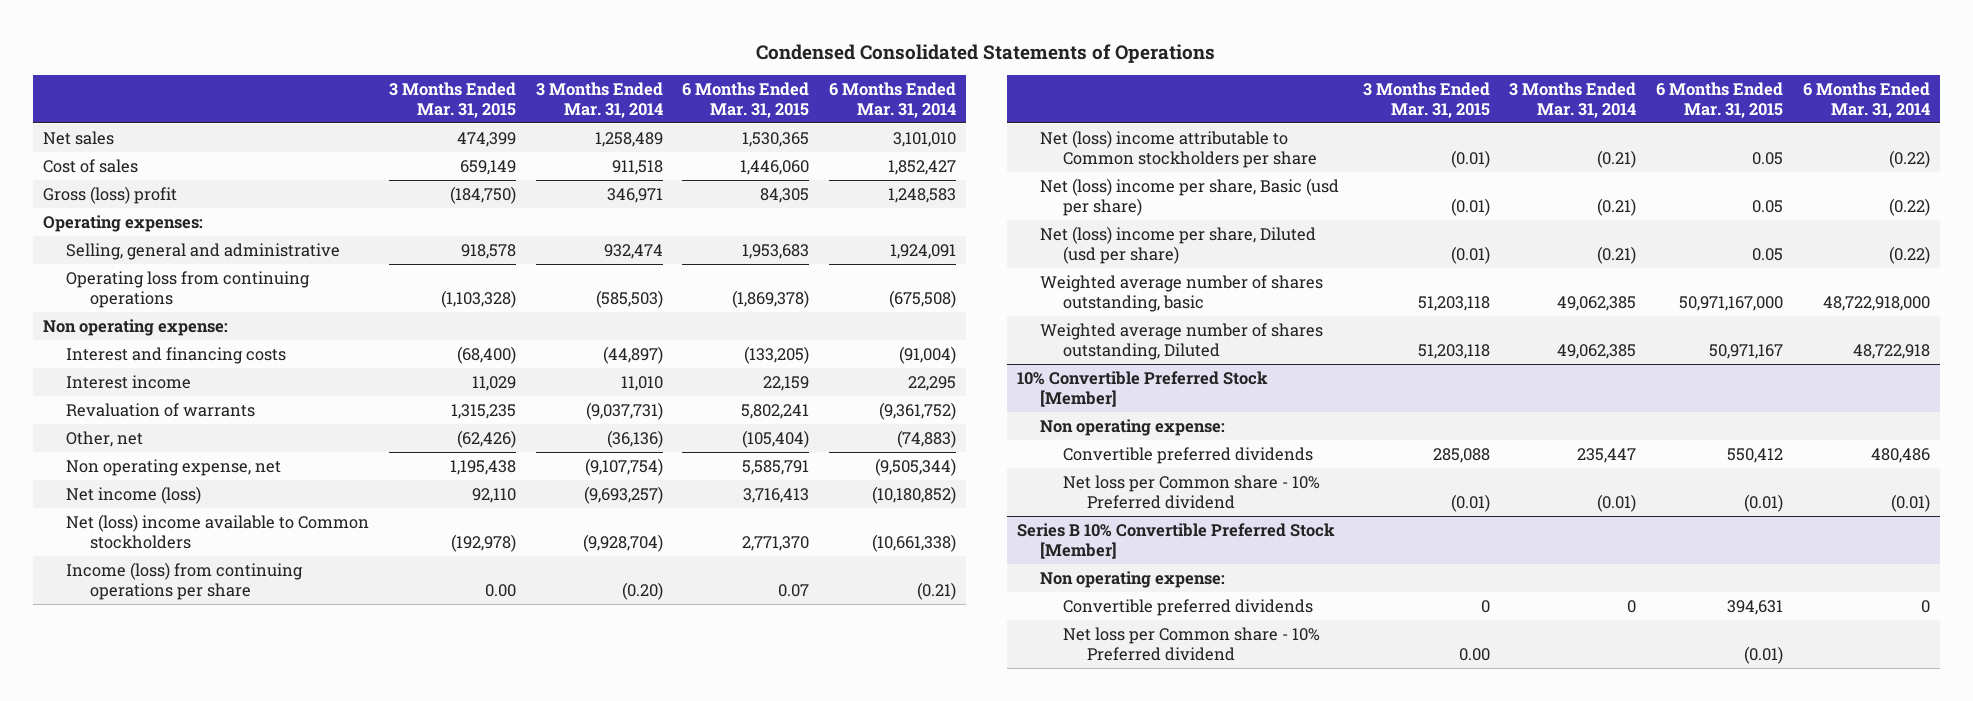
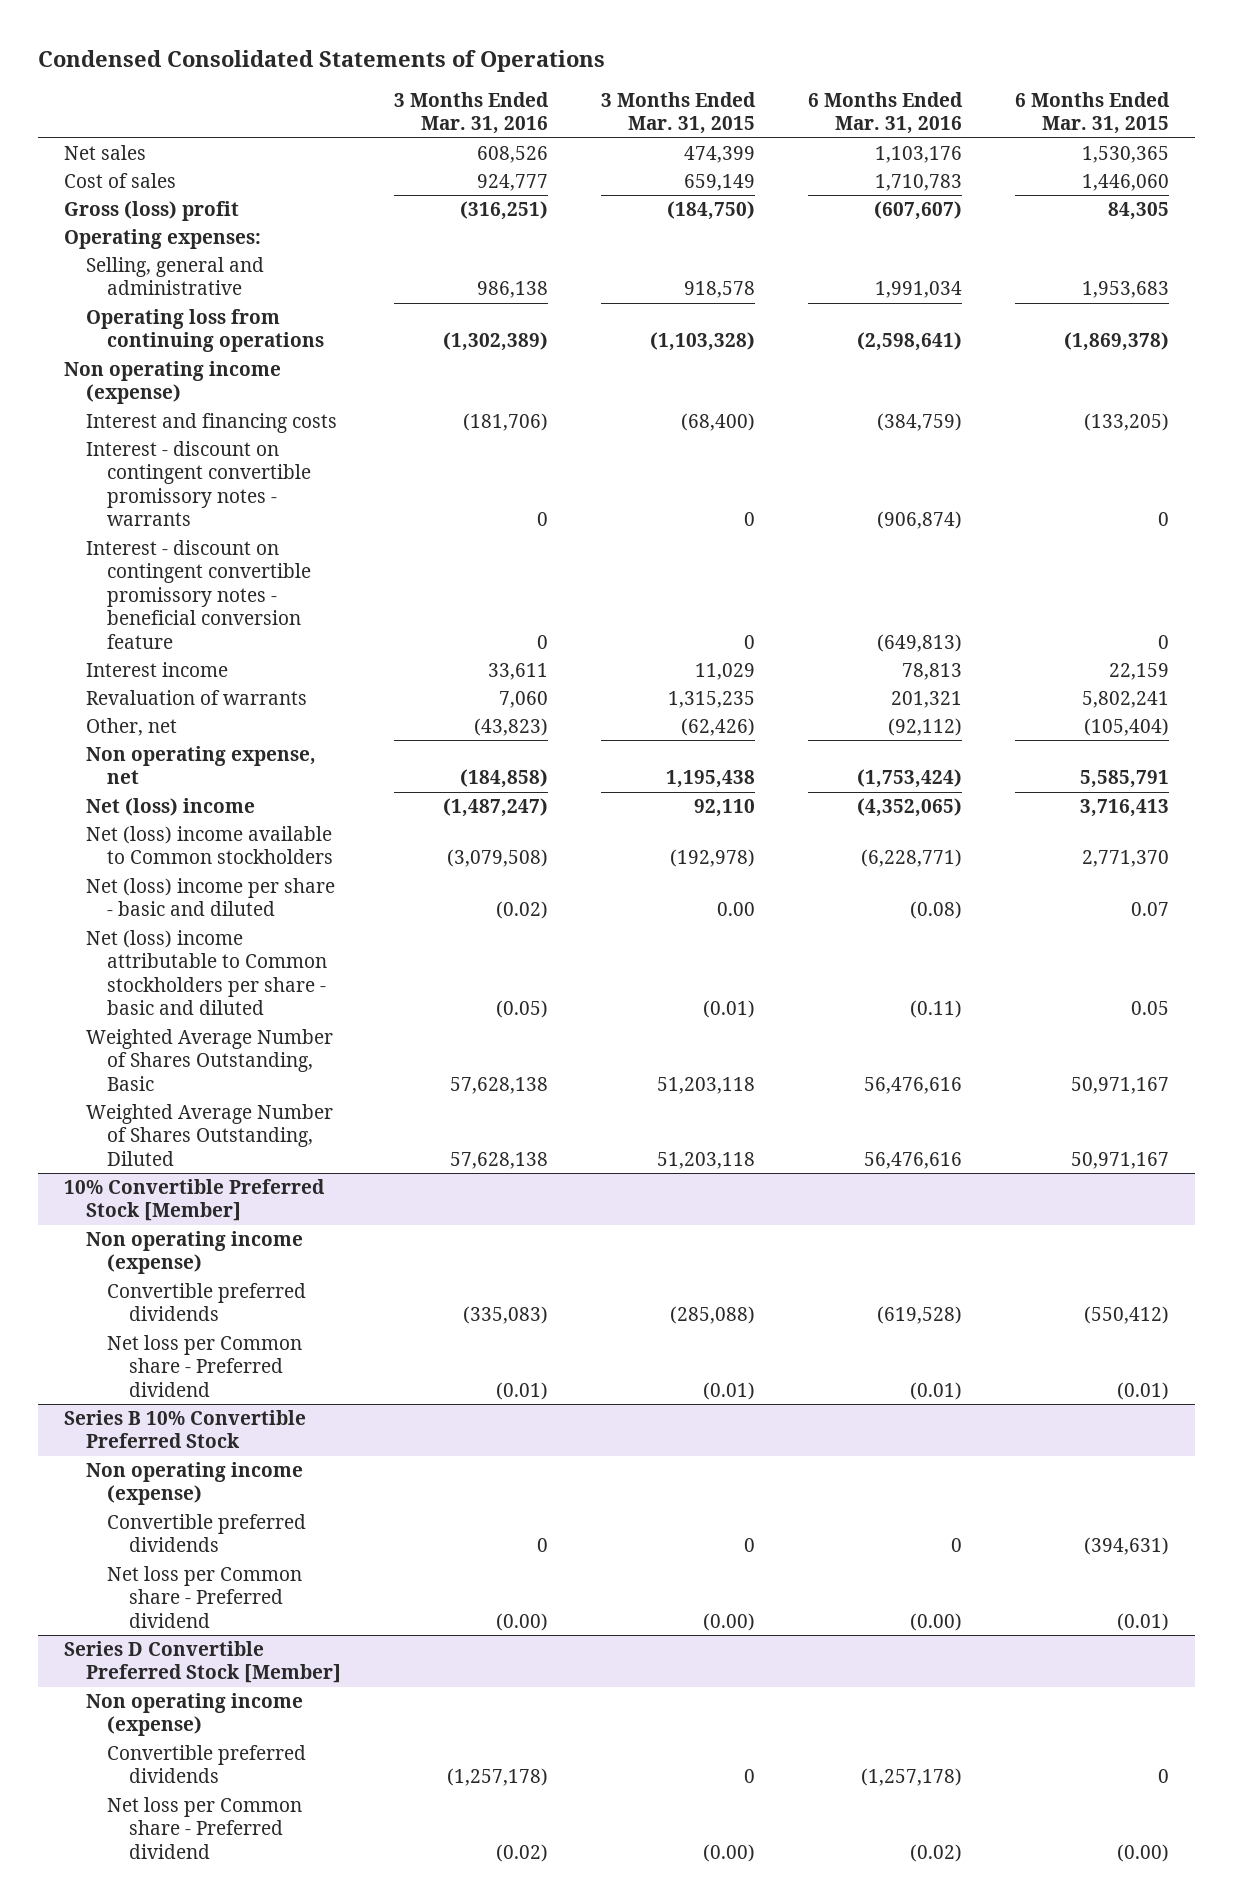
[535,81,663,118] 3 Months Ended Mar. 31, 2014 -> none
[829,81,957,118] 6 Months Ended Mar. 31, 2014 -> none
none -> [393,91,549,135] 3 Months Ended Mar. 31, 2016
none -> [807,91,963,135] 6 Months Ended Mar. 31, 2016
[43,318,229,336] Non operating expense: -> [64,360,282,405] Non operating income (expense)
none -> [85,440,312,527] Interest - discount on contingent convertible promissory notes - warrants
none -> [85,539,312,649] Interest - discount on contingent convertible promissory notes - beneficial conversion feature
[66,485,202,504] Net income (loss) -> [85,797,255,816] Net (loss) income
[1040,177,1340,216] Net (loss) income per share, Basic (usd per share) -> none
[1040,225,1317,264] Net (loss) income per share, Diluted (usd per share) -> none
[66,561,304,600] Income (loss) from continuing operations per share -> [85,877,335,917] Net (loss) income per share - basic and diluted
[1040,129,1318,168] Net (loss) income attributable to Common stockholders per share -> [85,929,328,1016] Net (loss) income attributable to Common stockholders per share - basic and diluted
[1040,274,1324,312] Weighted average number of shares outstanding, basic -> [85,1028,333,1091] Weighted Average Number of Shares Outstanding, Basic
[1679,295,1784,311] 50,971,167,000 -> [1070,1076,1169,1094] 50,971,167
[1040,322,1324,360] Weighted average number of shares outstanding, Diluted -> [85,1103,333,1166] Weighted Average Number of Shares Outstanding, Diluted
[1040,418,1226,436] Non operating expense: -> [85,1230,303,1275] Non operating income (expense)
[1432,447,1490,463] 285,088 -> [669,1306,755,1325] (285,088)
[1727,447,1784,463] 550,412 -> [1083,1306,1169,1325] (550,412)
[1063,474,1321,509] Net loss per Common share - 10% Preferred dividend -> [107,1334,303,1397] Net loss per Common share - Preferred dividend
[1016,522,1335,559] Series B 10% Convertible Preferred Stock [Member] -> [64,1409,307,1449] Series B 10% Convertible Preferred Stock
[1040,570,1226,588] Non operating expense: -> [85,1461,303,1506] Non operating income (expense)
[1727,599,1784,615] 394,631 -> [1083,1537,1169,1556] (394,631)
[1063,626,1321,661] Net loss per Common share - 10% Preferred dividend -> [107,1565,303,1628] Net loss per Common share - Preferred dividend
[1458,647,1490,661] 0.00 -> [702,1612,755,1631] (0.00)
none -> [64,1640,341,1684] Series D Convertible Preferred Stock [Member]
none -> [85,1692,303,1737] Non operating income (expense)
none -> [107,1744,307,1784] Convertible preferred dividends
none -> [107,1796,303,1859] Net loss per Common share - Preferred dividend

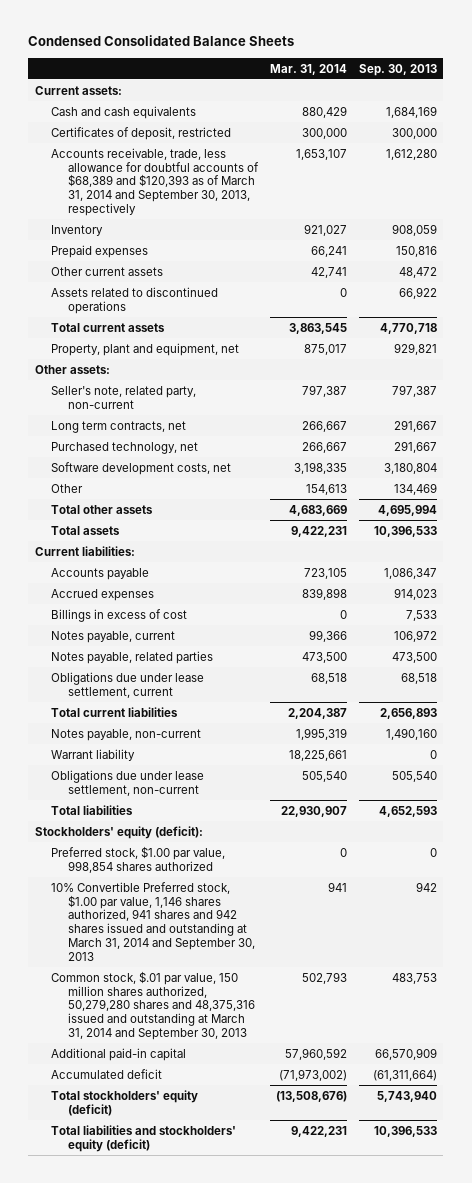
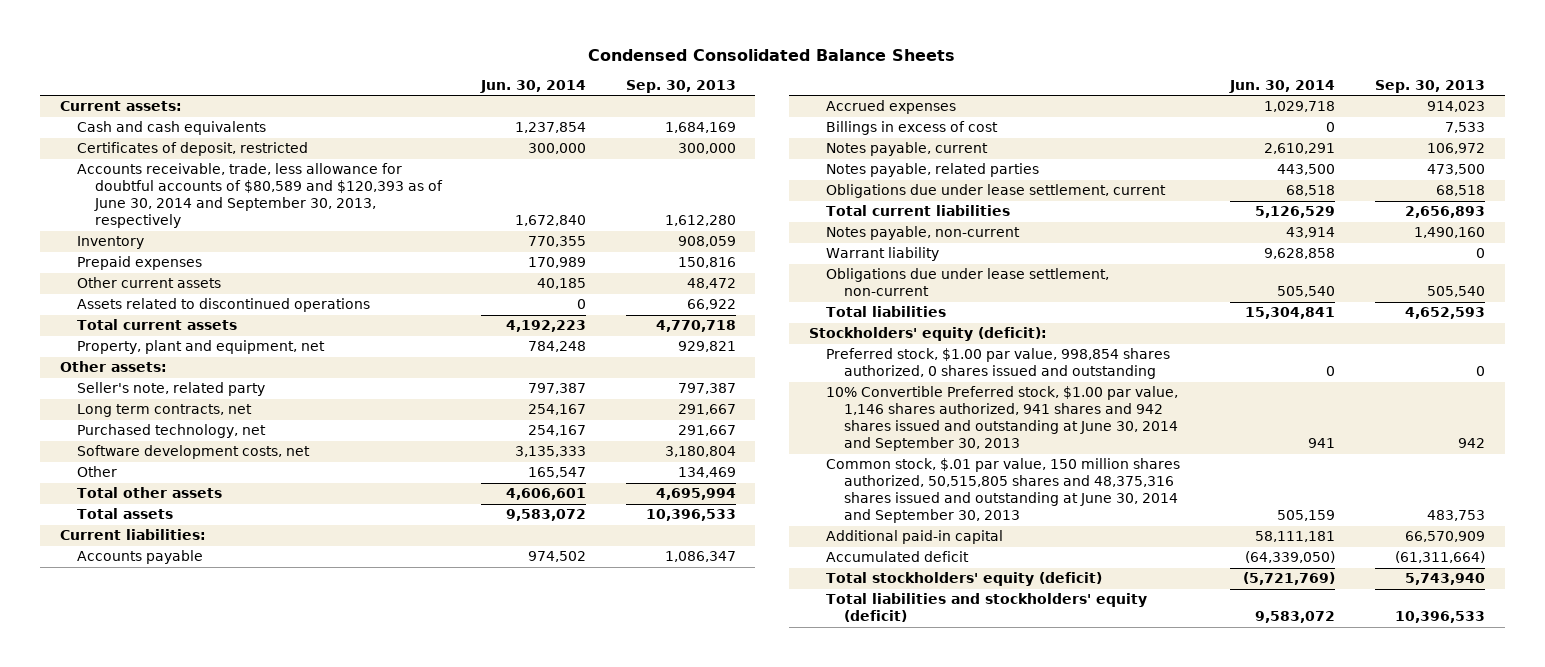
[269,63,347,75] Mar. 31, 2014 -> none
none -> [480,79,587,93] Jun. 30, 2014
[51,147,259,217] Accounts receivable, trade, less allowance for doubtful accounts of $68,389 and $120,393 as of March 31, 2014 and September 30, 2013, respectively -> [77,163,443,229] Accounts receivable, trade, less allowance for doubtful accounts of $80,589 and $120,393 as of June 30, 2014 and September 30, 2013, respectively
[51,385,197,409] Seller's note, related party, non-current -> [77,382,266,397] Seller's note, related party
[51,845,226,873] Preferred stock, $1.00 par value, 998,854 shares authorized -> [826,348,1171,380] Preferred stock, $1.00 par value, 998,854 shares authorized, 0 shares issued and outstanding
[51,881,255,961] 10% Convertible Preferred stock, $1.00 par value, 1,146 shares authorized, 941 shares and 942 shares issued and outstanding at March 31, 2014 and September 30, 2013 -> [826,386,1179,452] 10% Convertible Preferred stock, $1.00 par value, 1,146 shares authorized, 941 shares and 942 shares issued and outstanding at June 30, 2014 and September 30, 2013
[51,970,255,1041] Common stock, $.01 par value, 150 million shares authorized, 50,279,280 shares and 48,375,316 issued and outstanding at March 31, 2014 and September 30, 2013 -> [826,458,1181,524] Common stock, $.01 par value, 150 million shares authorized, 50,515,805 shares and 48,375,316 shares issued and outstanding at June 30, 2014 and September 30, 2013

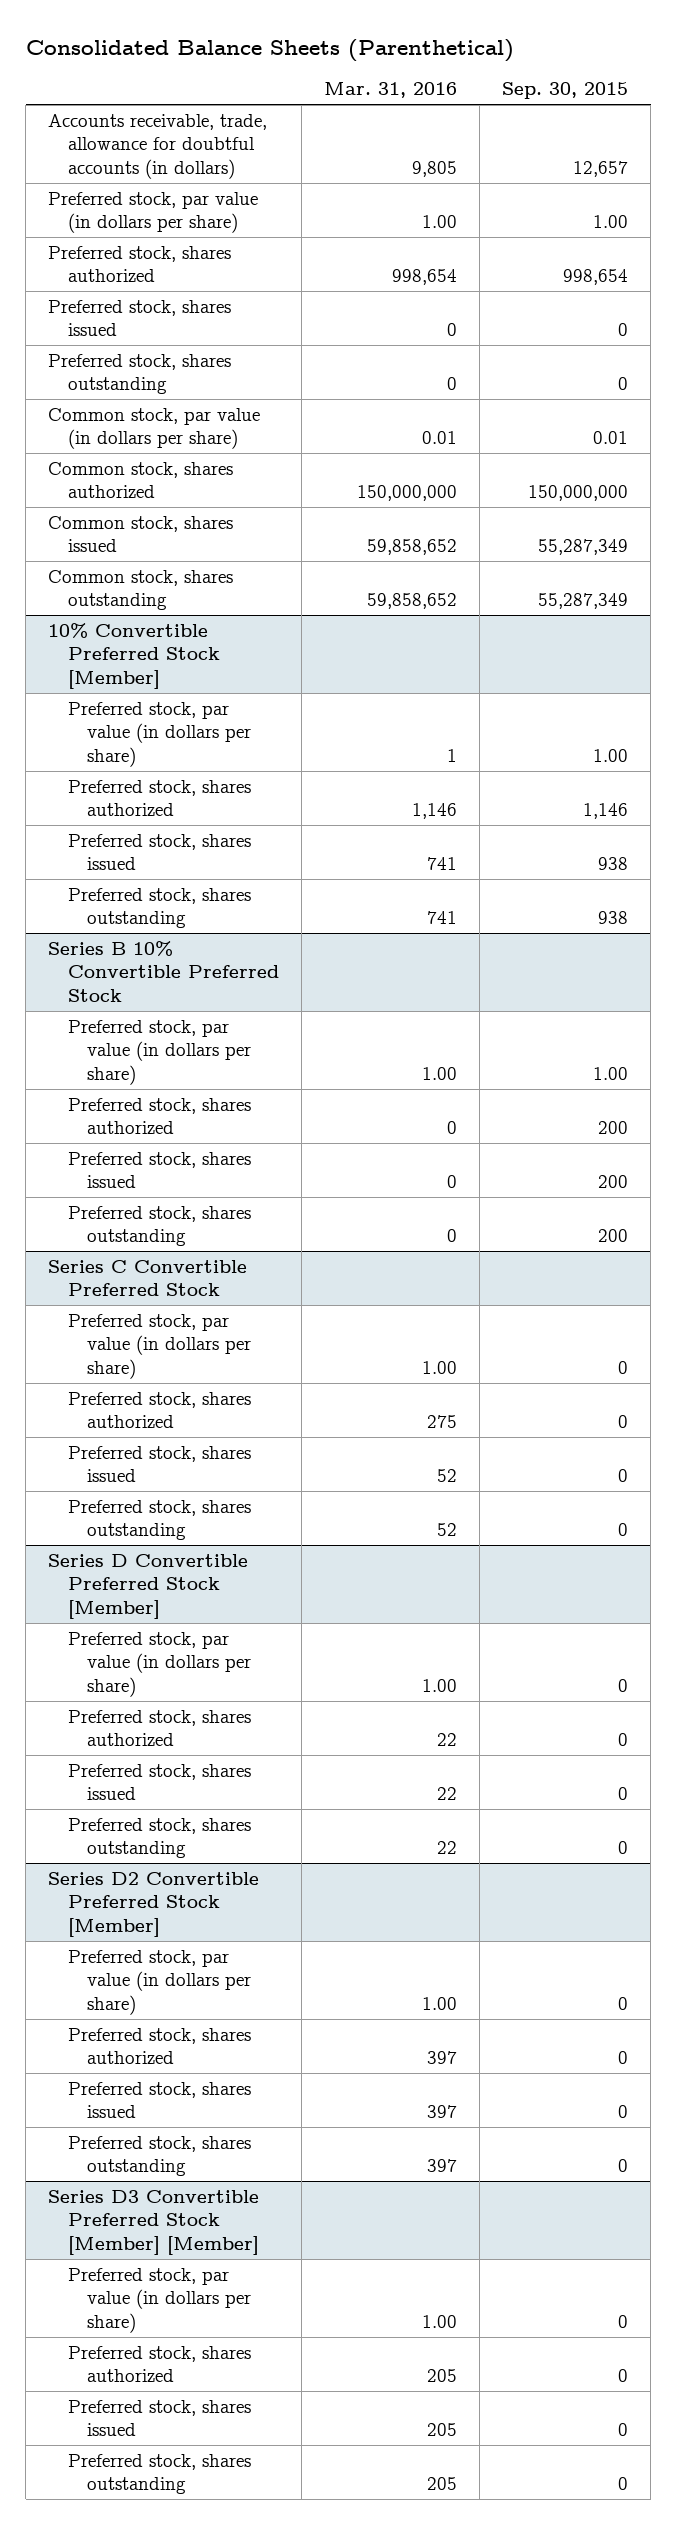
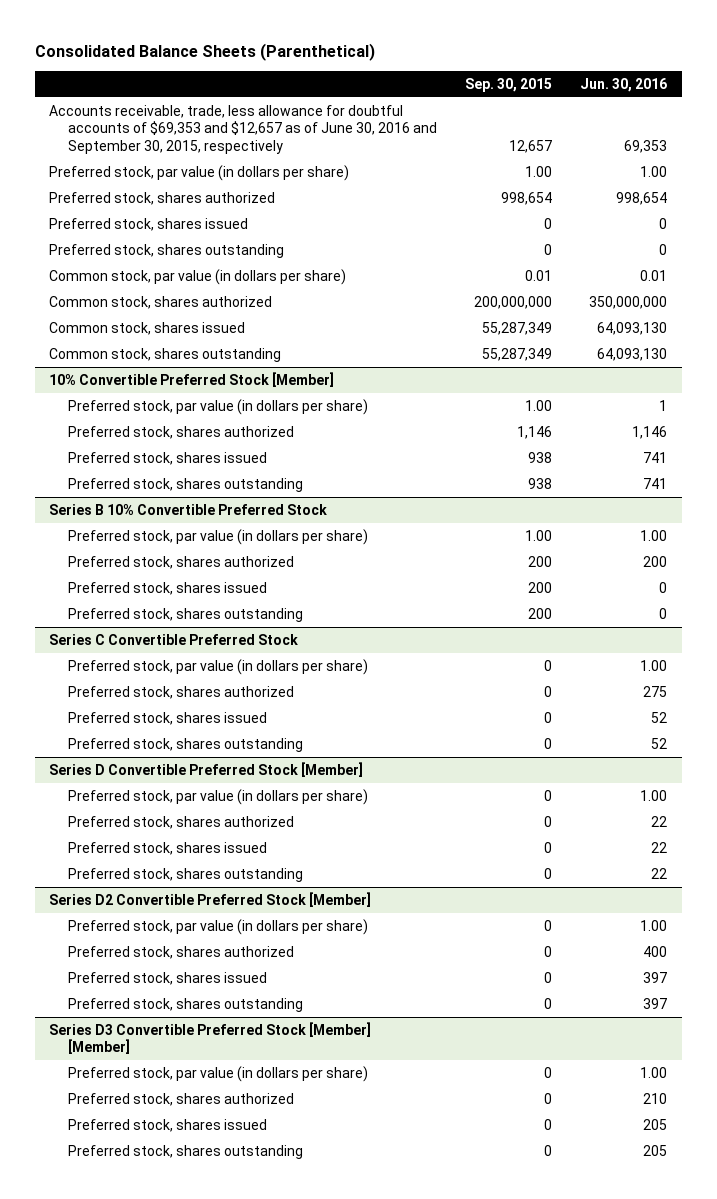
[324,82,458,99] Mar. 31, 2016 -> none
none -> [580,77,668,92] Jun. 30, 2016
[48,113,268,179] Accounts receivable, trade, allowance for doubtful accounts (in dollars) -> [49,104,437,154] Accounts receivable, trade, less allowance for doubtful accounts of $69,353 and $12,657 as of June 30, 2016 and September 30, 2015, respectively
[528,485,629,502] 150,000,000 -> [474,295,553,309] 200,000,000

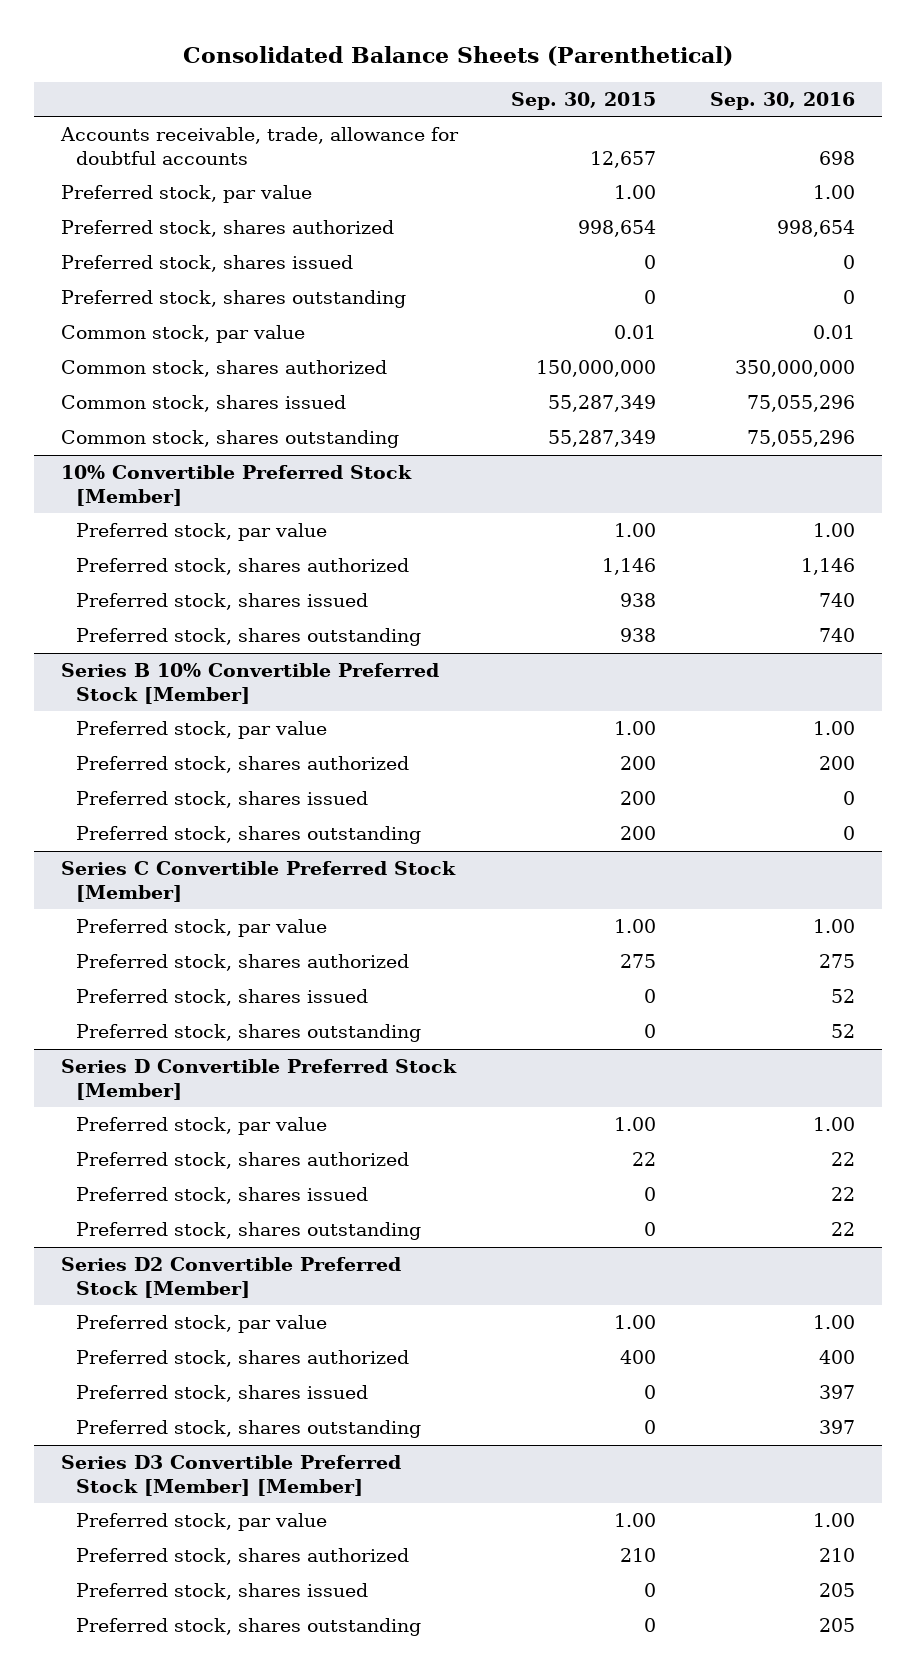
[580,77,668,92] Jun. 30, 2016 -> none
none -> [709,92,855,111] Sep. 30, 2016
[49,104,437,154] Accounts receivable, trade, less allowance for doubtful accounts of $69,353 and $12,657 as of June 30, 2016 and September 30, 2015, respectively -> [59,127,459,166] Accounts receivable, trade, allowance for doubtful accounts
[49,164,350,181] Preferred stock, par value (in dollars per share) -> [60,185,312,204] Preferred stock, par value
[49,268,347,285] Common stock, par value (in dollars per share) -> [60,325,305,344] Common stock, par value
[474,295,553,309] 200,000,000 -> [536,360,657,378] 150,000,000
[67,398,368,415] Preferred stock, par value (in dollars per share) -> [75,523,327,542] Preferred stock, par value
[49,503,328,515] Series B 10% Convertible Preferred Stock -> [60,663,439,705] Series B 10% Convertible Preferred Stock [Member]
[67,528,368,545] Preferred stock, par value (in dollars per share) -> [75,721,327,740] Preferred stock, par value
[49,633,299,645] Series C Convertible Preferred Stock -> [60,861,456,903] Series C Convertible Preferred Stock [Member]
[67,658,368,675] Preferred stock, par value (in dollars per share) -> [75,919,327,938] Preferred stock, par value
[544,659,553,671] 0 -> [614,919,657,934] 1.00
[544,685,553,697] 0 -> [620,954,657,969] 275
[67,788,368,805] Preferred stock, par value (in dollars per share) -> [75,1117,327,1136] Preferred stock, par value
[544,789,553,801] 0 -> [614,1117,657,1132] 1.00
[544,815,553,827] 0 -> [632,1152,657,1167] 22
[67,918,368,935] Preferred stock, par value (in dollars per share) -> [75,1315,327,1334] Preferred stock, par value
[544,919,553,931] 0 -> [614,1315,657,1330] 1.00
[544,945,553,957] 0 -> [620,1350,657,1365] 400
[67,1065,368,1082] Preferred stock, par value (in dollars per share) -> [75,1513,327,1532] Preferred stock, par value
[544,1066,553,1078] 0 -> [614,1513,657,1528] 1.00
[544,1092,553,1104] 0 -> [620,1548,657,1563] 210

